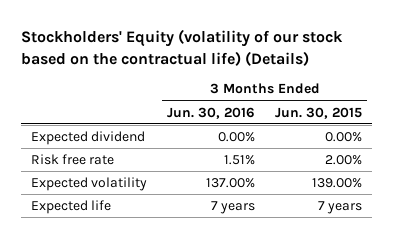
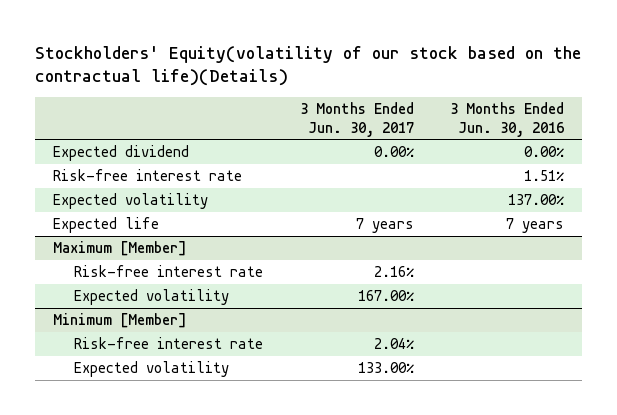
[20,29,343,66] Stockholders' Equity (volatility of our stock based on the contractual life) (Details) -> [35,45,582,86] Stockholders' Equity(volatility of our stock based on the contractual life)(Details)
[275,106,363,119] Jun. 30, 2015 -> none
none -> [299,101,414,137] 3 Months Ended Jun. 30, 2017
[30,153,114,165] Risk free rate -> [53,168,243,181] Risk-free interest rate
none -> [53,240,188,256] Maximum [Member]
none -> [74,264,264,277] Risk-free interest rate
none -> [74,288,230,305] Expected volatility
none -> [53,312,188,328] Minimum [Member]
none -> [74,336,264,349] Risk-free interest rate
none -> [74,360,230,377] Expected volatility

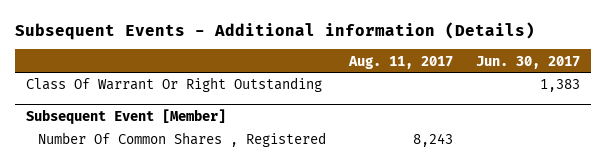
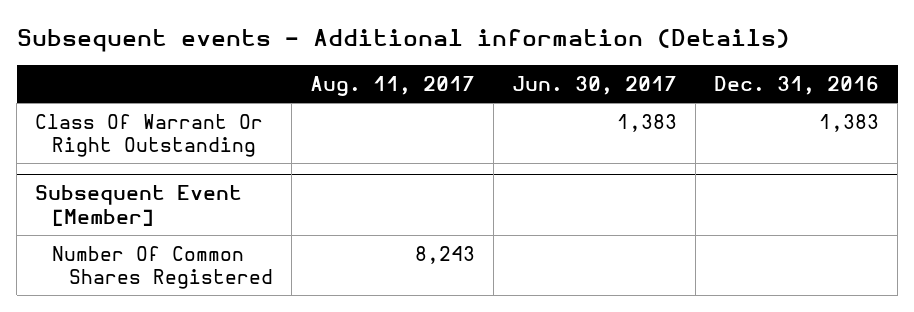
[14,21,535,40] Subsequent Events - Additional information (Details) -> [16,29,790,53] Subsequent events - Additional information (Details)
none -> [714,75,880,95] Dec. 31, 2016
[37,132,326,148] Number Of Common Shares , Registered -> [51,245,273,290] Number Of Common Shares Registered

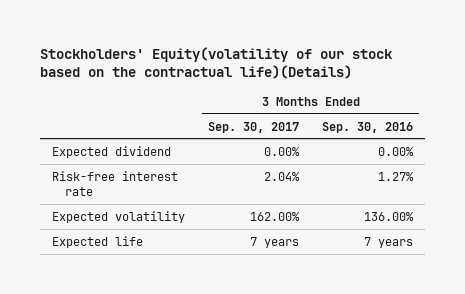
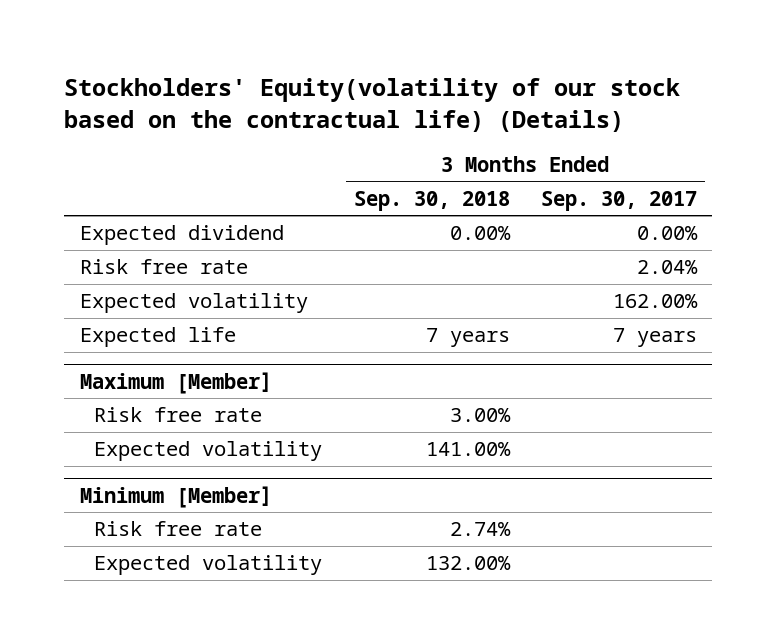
[40,46,393,80] Stockholders' Equity(volatility of our stock based on the contractual life)(Details) -> [64,77,681,132] Stockholders' Equity(volatility of our stock based on the contractual life) (Details)
[322,121,414,133] Sep. 30, 2016 -> none
none -> [353,190,510,211] Sep. 30, 2018
[51,170,178,196] Risk-free interest rate -> [79,259,248,275] Risk free rate
none -> [79,371,272,394] Maximum [Member]
none -> [94,407,263,423] Risk free rate
none -> [94,441,323,462] Expected volatility
none -> [79,485,272,508] Minimum [Member]
none -> [94,521,263,537] Risk free rate
none -> [94,555,323,576] Expected volatility

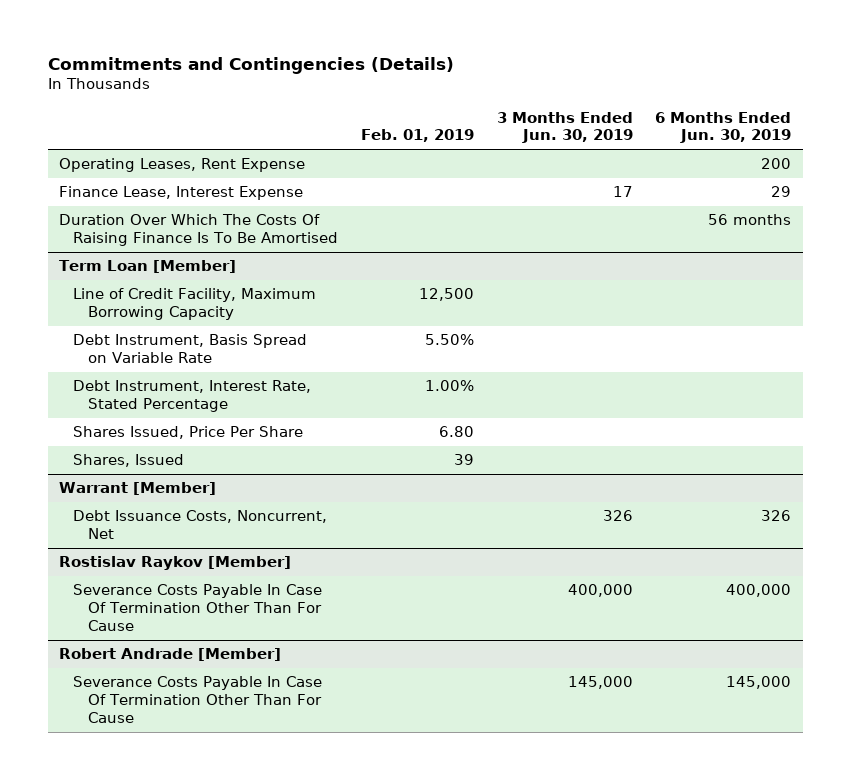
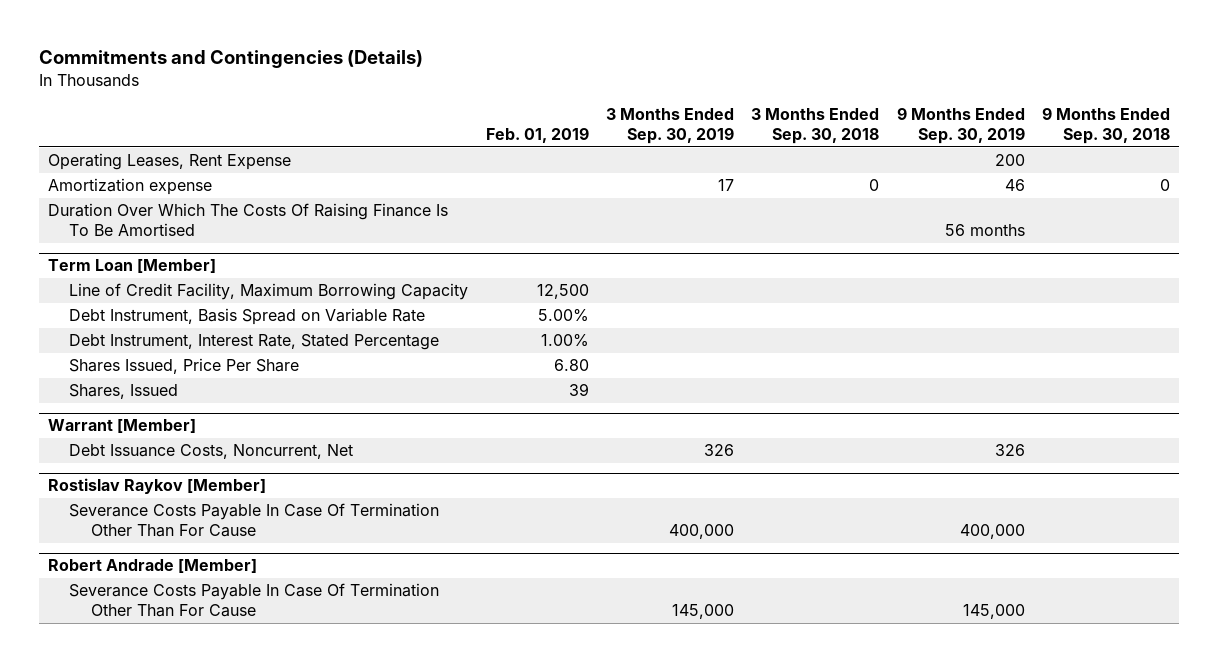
[496,111,633,144] 3 Months Ended Jun. 30, 2019 -> none
[655,111,792,144] 6 Months Ended Jun. 30, 2019 -> none
none -> [605,108,734,145] 3 Months Ended Sep. 30, 2019
none -> [751,108,880,145] 3 Months Ended Sep. 30, 2018
none -> [896,107,1025,145] 9 Months Ended Sep. 30, 2019
none -> [1042,107,1171,145] 9 Months Ended Sep. 30, 2018
[59,186,304,201] Finance Lease, Interest Expense -> none
none -> [47,178,212,196] Amortization expense
[424,334,474,346] 5.50% -> [537,309,589,323] 5.00%

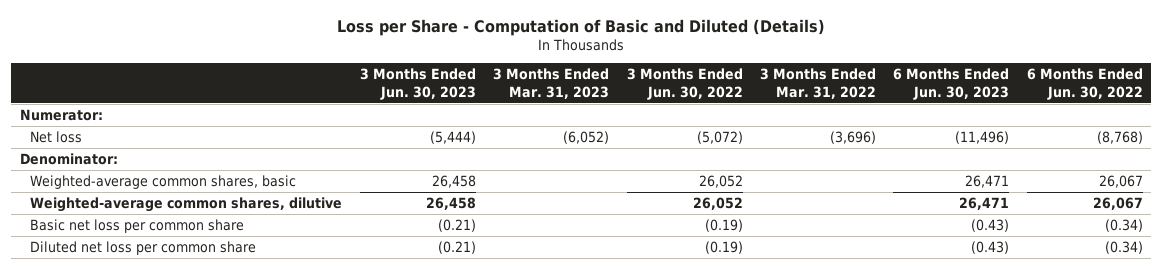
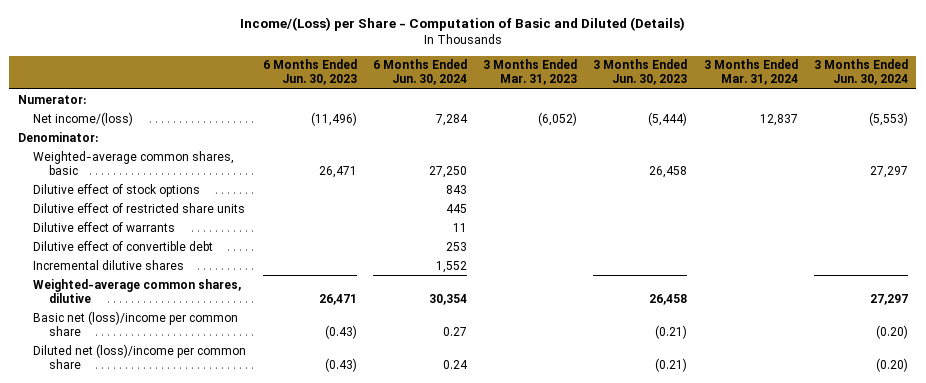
[337,18,826,36] Loss per Share - Computation of Basic and Diluted (Details) -> [239,16,685,31] Income/(Loss) per Share - Computation of Basic and Diluted (Details)
[626,68,743,100] 3 Months Ended Jun. 30, 2022 -> none
[759,68,876,99] 3 Months Ended Mar. 31, 2022 -> none
[1026,68,1143,100] 6 Months Ended Jun. 30, 2022 -> none
none -> [372,59,467,86] 6 Months Ended Jun. 30, 2024
none -> [703,59,798,86] 3 Months Ended Mar. 31, 2024
none -> [813,59,908,86] 3 Months Ended Jun. 30, 2024
[30,131,83,144] Net loss -> [33,111,134,126] Net income/(loss)
none -> [33,183,201,197] Dilutive effect of stock options
none -> [33,202,246,213] Dilutive effect of restricted share units
none -> [33,221,176,232] Dilutive effect of warrants
none -> [33,240,214,251] Dilutive effect of convertible debt
none -> [33,259,185,270] Incremental dilutive shares
[30,219,245,234] Basic net loss per common share -> [33,310,239,336] Basic net (loss)/income per common share
[30,241,257,256] Diluted net loss per common share -> [33,343,247,369] Diluted net (loss)/income per common share

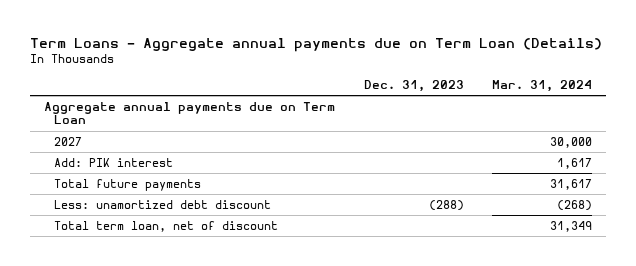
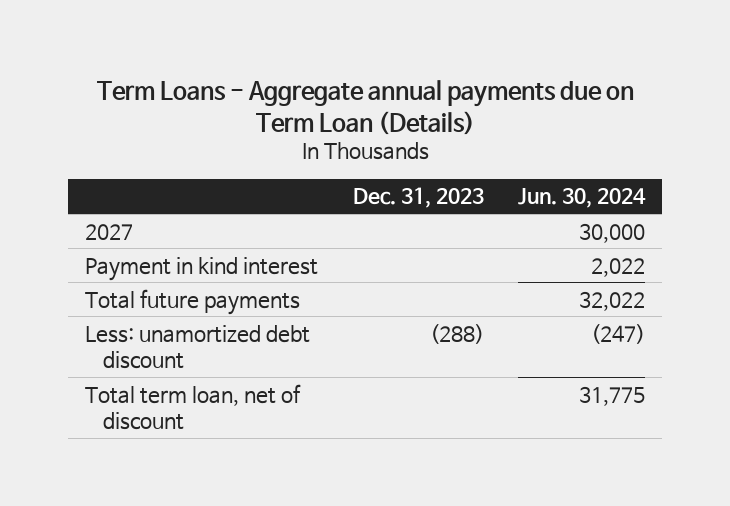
[491,80,592,93] Mar. 31, 2024 -> none
none -> [518,188,647,209] Jun. 30, 2024
[44,101,336,125] Aggregate annual payments due on Term Loan -> none
[54,157,174,167] Add: PIK interest -> [85,256,319,281] Payment in kind interest

